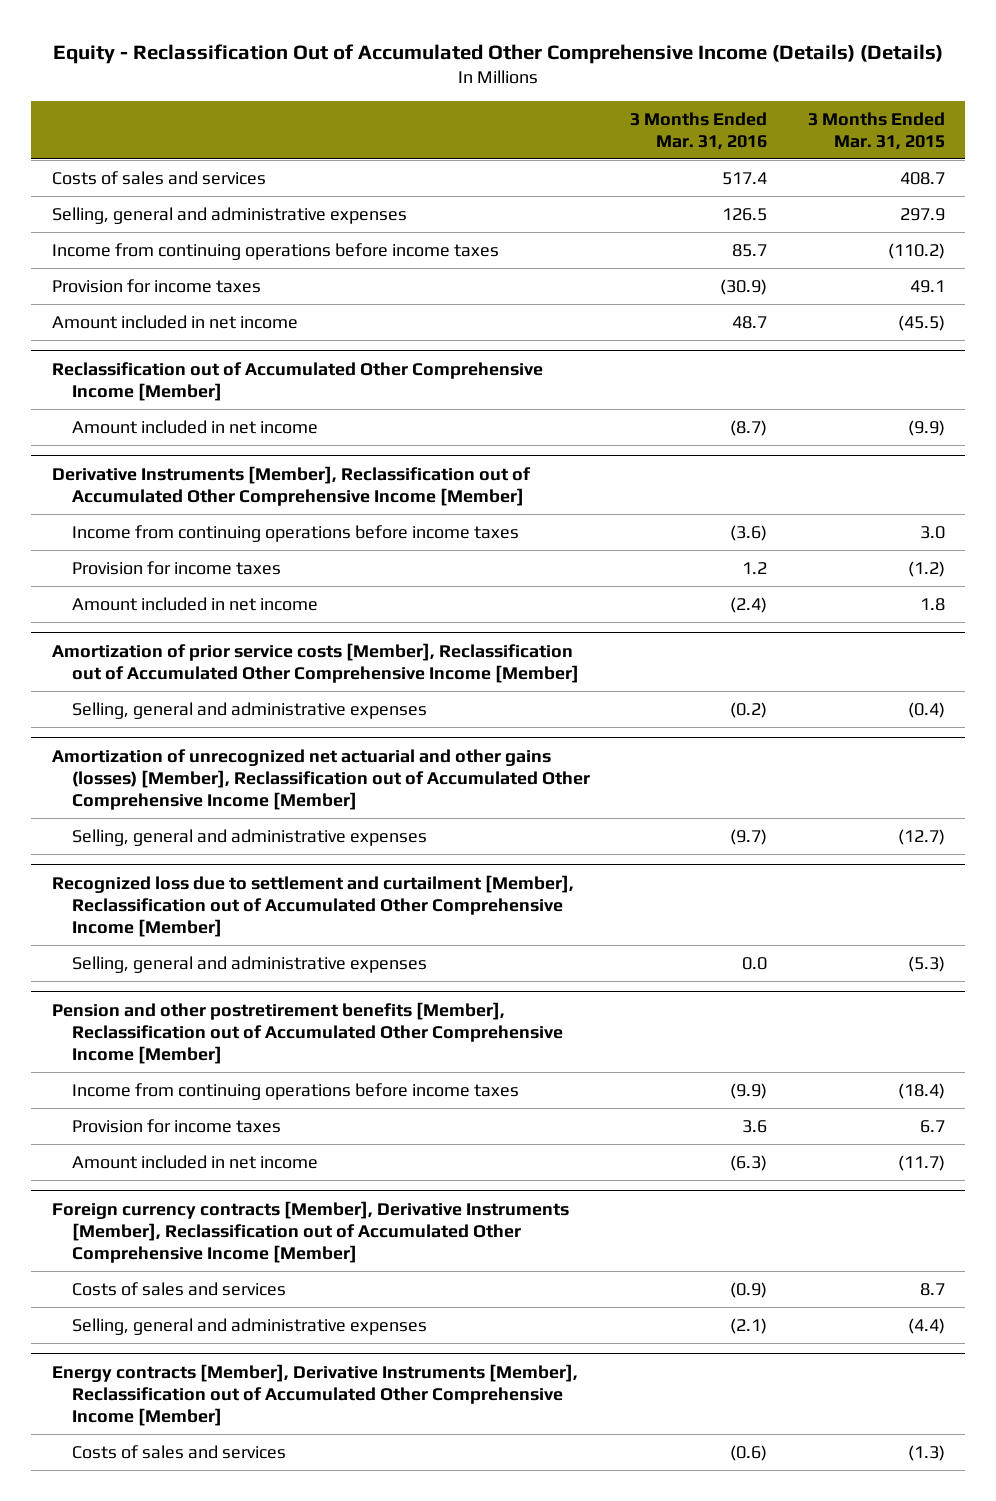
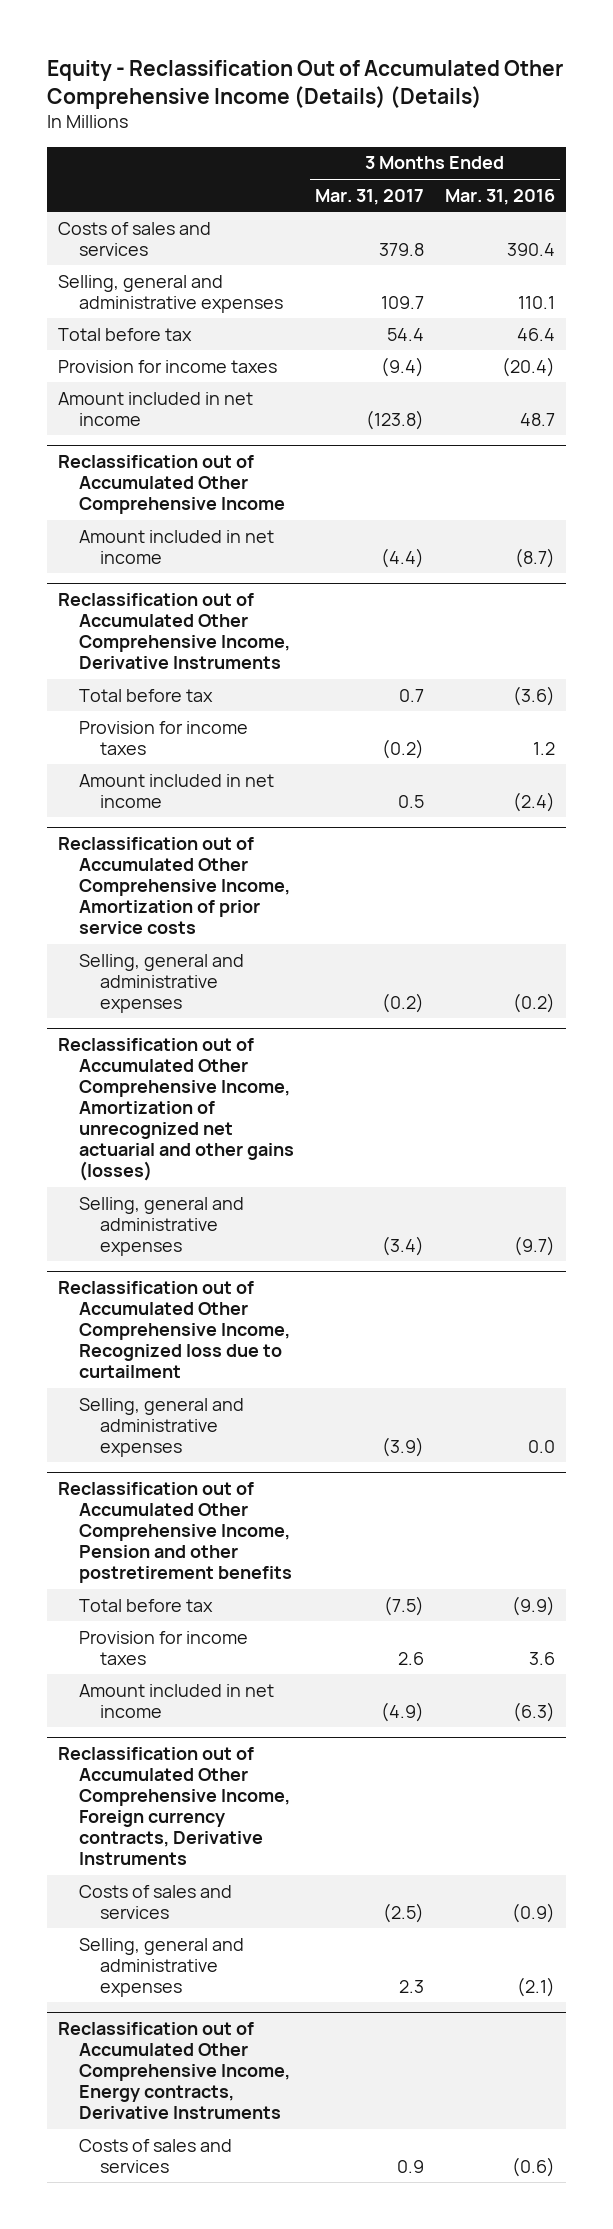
[807,111,945,150] 3 Months Ended Mar. 31, 2015 -> none
none -> [315,188,425,205] Mar. 31, 2017
[51,242,499,260] Income from continuing operations before income taxes -> none
[722,171,768,185] 517.4 -> [507,242,556,256] 390.4
[722,207,768,221] 126.5 -> [518,295,556,309] 110.1
none -> [57,327,192,341] Total before tax
[720,278,768,295] (30.9) -> [502,356,556,377] (20.4)
[51,361,543,401] Reclassification out of Accumulated Other Comprehensive Income [Member] -> [57,455,286,515] Reclassification out of Accumulated Other Comprehensive Income
[72,524,520,542] Income from continuing operations before income taxes -> none
[51,465,531,506] Derivative Instruments [Member], Reclassification out of Accumulated Other Comprehensive Income [Member] -> [57,593,291,670] Reclassification out of Accumulated Other Comprehensive Income, Derivative Instruments
none -> [79,688,214,702] Total before tax
[51,642,580,683] Amortization of prior service costs [Member], Reclassification out of Accumulated Other Comprehensive Income [Member] -> [57,837,291,935] Reclassification out of Accumulated Other Comprehensive Income, Amortization of prior service costs
[51,748,591,810] Amortization of unrecognized net actuarial and other gains (losses) [Member], Reclassification out of Accumulated Other Comprehensive Income [Member] -> [57,1038,295,1182] Reclassification out of Accumulated Other Comprehensive Income, Amortization of unrecognized net actuarial and other gains (losses)
[51,874,574,937] Recognized loss due to settlement and curtailment [Member], Reclassification out of Accumulated Other Comprehensive Income [Member] -> [57,1281,291,1379] Reclassification out of Accumulated Other Comprehensive Income, Recognized loss due to curtailment
[72,1082,520,1100] Income from continuing operations before income taxes -> none
[51,1001,564,1064] Pension and other postretirement benefits [Member], Reclassification out of Accumulated Other Comprehensive Income [Member] -> [57,1482,293,1584] Reclassification out of Accumulated Other Comprehensive Income, Pension and other postretirement benefits
none -> [79,1598,214,1612] Total before tax
[51,1200,569,1263] Foreign currency contracts [Member], Derivative Instruments [Member], Reclassification out of Accumulated Other Comprehensive Income [Member] -> [57,1747,291,1866] Reclassification out of Accumulated Other Comprehensive Income, Foreign currency contracts, Derivative Instruments
[51,1363,578,1426] Energy contracts [Member], Derivative Instruments [Member], Reclassification out of Accumulated Other Comprehensive Income [Member] -> [57,2022,291,2120] Reclassification out of Accumulated Other Comprehensive Income, Energy contracts, Derivative Instruments

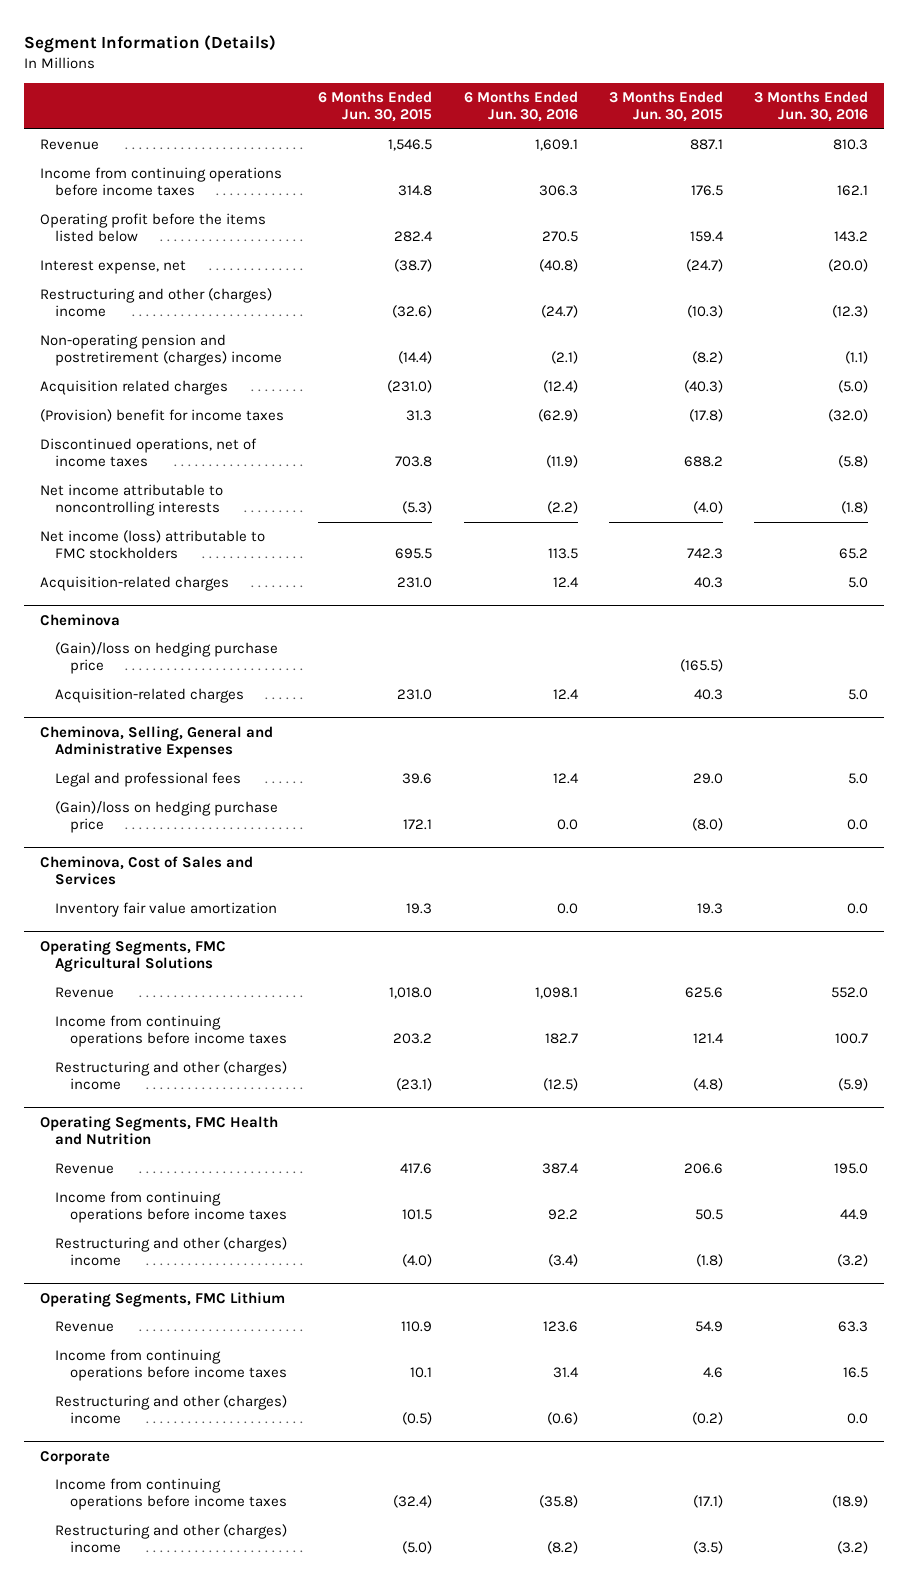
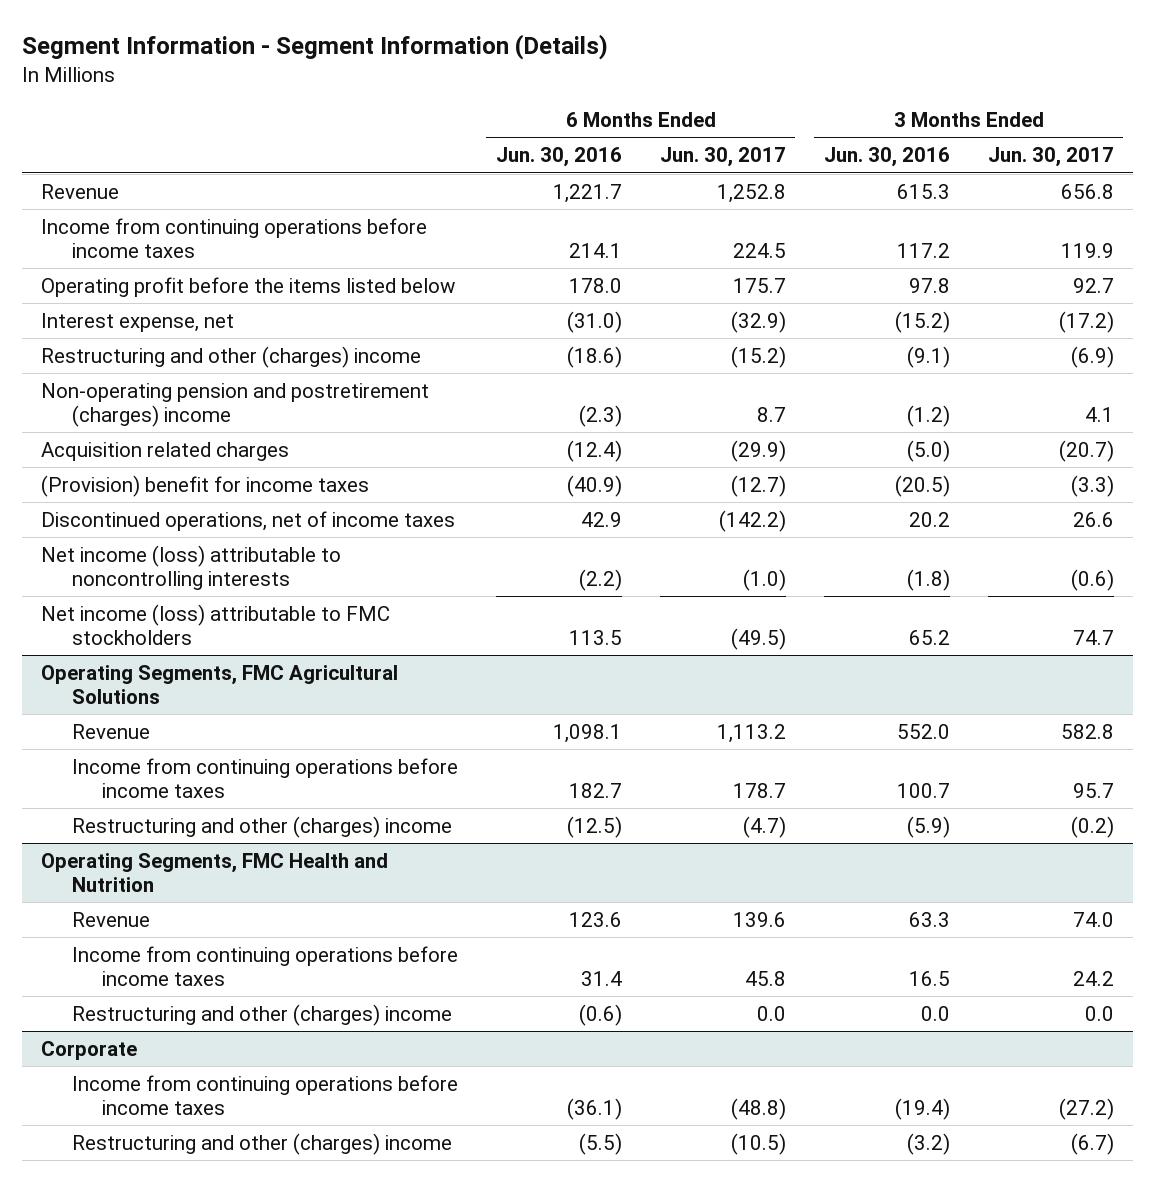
[24,34,277,53] Segment Information (Details) -> [21,33,608,60] Segment Information - Segment Information (Details)
[318,90,433,123] 6 Months Ended Jun. 30, 2015 -> none
[608,90,723,123] 3 Months Ended Jun. 30, 2015 -> none
none -> [659,147,786,168] Jun. 30, 2017
none -> [987,147,1114,168] Jun. 30, 2017
[534,139,578,152] 1,609.1 -> [552,183,622,203] 1,221.7
[833,139,869,151] 810.3 -> [896,183,950,199] 615.3
[538,185,578,197] 306.3 -> [568,243,622,259] 214.1
[837,185,869,197] 162.1 -> [896,243,950,259] 117.2
[541,231,578,243] 270.5 -> [568,277,622,293] 178.0
[834,231,869,243] 143.2 -> [908,277,950,293] 97.8
[538,259,578,273] (40.8) -> [566,310,622,333] (31.0)
[828,259,869,273] (20.0) -> [894,310,950,333] (15.2)
[540,305,578,319] (24.7) -> [566,345,622,368] (18.6)
[832,305,869,319] (12.3) -> [906,345,950,368] (9.1)
[550,351,578,365] (2.1) -> [578,405,622,428] (2.3)
[845,351,869,365] (1.1) -> [906,405,950,428] (1.2)
[537,409,578,423] (62.9) -> [566,474,622,497] (40.9)
[828,409,869,423] (32.0) -> [894,474,950,497] (20.5)
[545,455,578,469] (11.9) -> [580,511,622,527] 42.9
[838,455,869,469] (5.8) -> [908,511,950,527] 20.2
[39,484,223,517] Net income attributable to noncontrolling interests -> [40,544,341,591] Net income (loss) attributable to noncontrolling interests
[39,576,229,592] Acquisition-related charges -> none
[39,613,120,626] Cheminova -> none
[55,642,279,675] (Gain)/loss on hedging purchase price -> none
[55,688,245,704] Acquisition-related charges -> none
[39,725,273,758] Cheminova, Selling, General and Administrative Expenses -> none
[55,772,242,788] Legal and professional fees -> none
[55,801,279,834] (Gain)/loss on hedging purchase price -> none
[39,855,253,885] Cheminova, Cost of Sales and Services -> none
[55,902,278,918] Inventory fair value amortization -> none
[55,1163,115,1175] Revenue -> none
[55,1191,288,1224] Income from continuing operations before income taxes -> none
[55,1237,288,1267] Restructuring and other (charges) income -> none
[39,1291,285,1307] Operating Segments, FMC Lithium -> none
[538,1495,578,1509] (35.8) -> [566,1098,622,1121] (36.1)
[832,1495,869,1509] (18.9) -> [894,1098,950,1121] (19.4)
[546,1541,578,1555] (8.2) -> [578,1132,622,1155] (5.5)

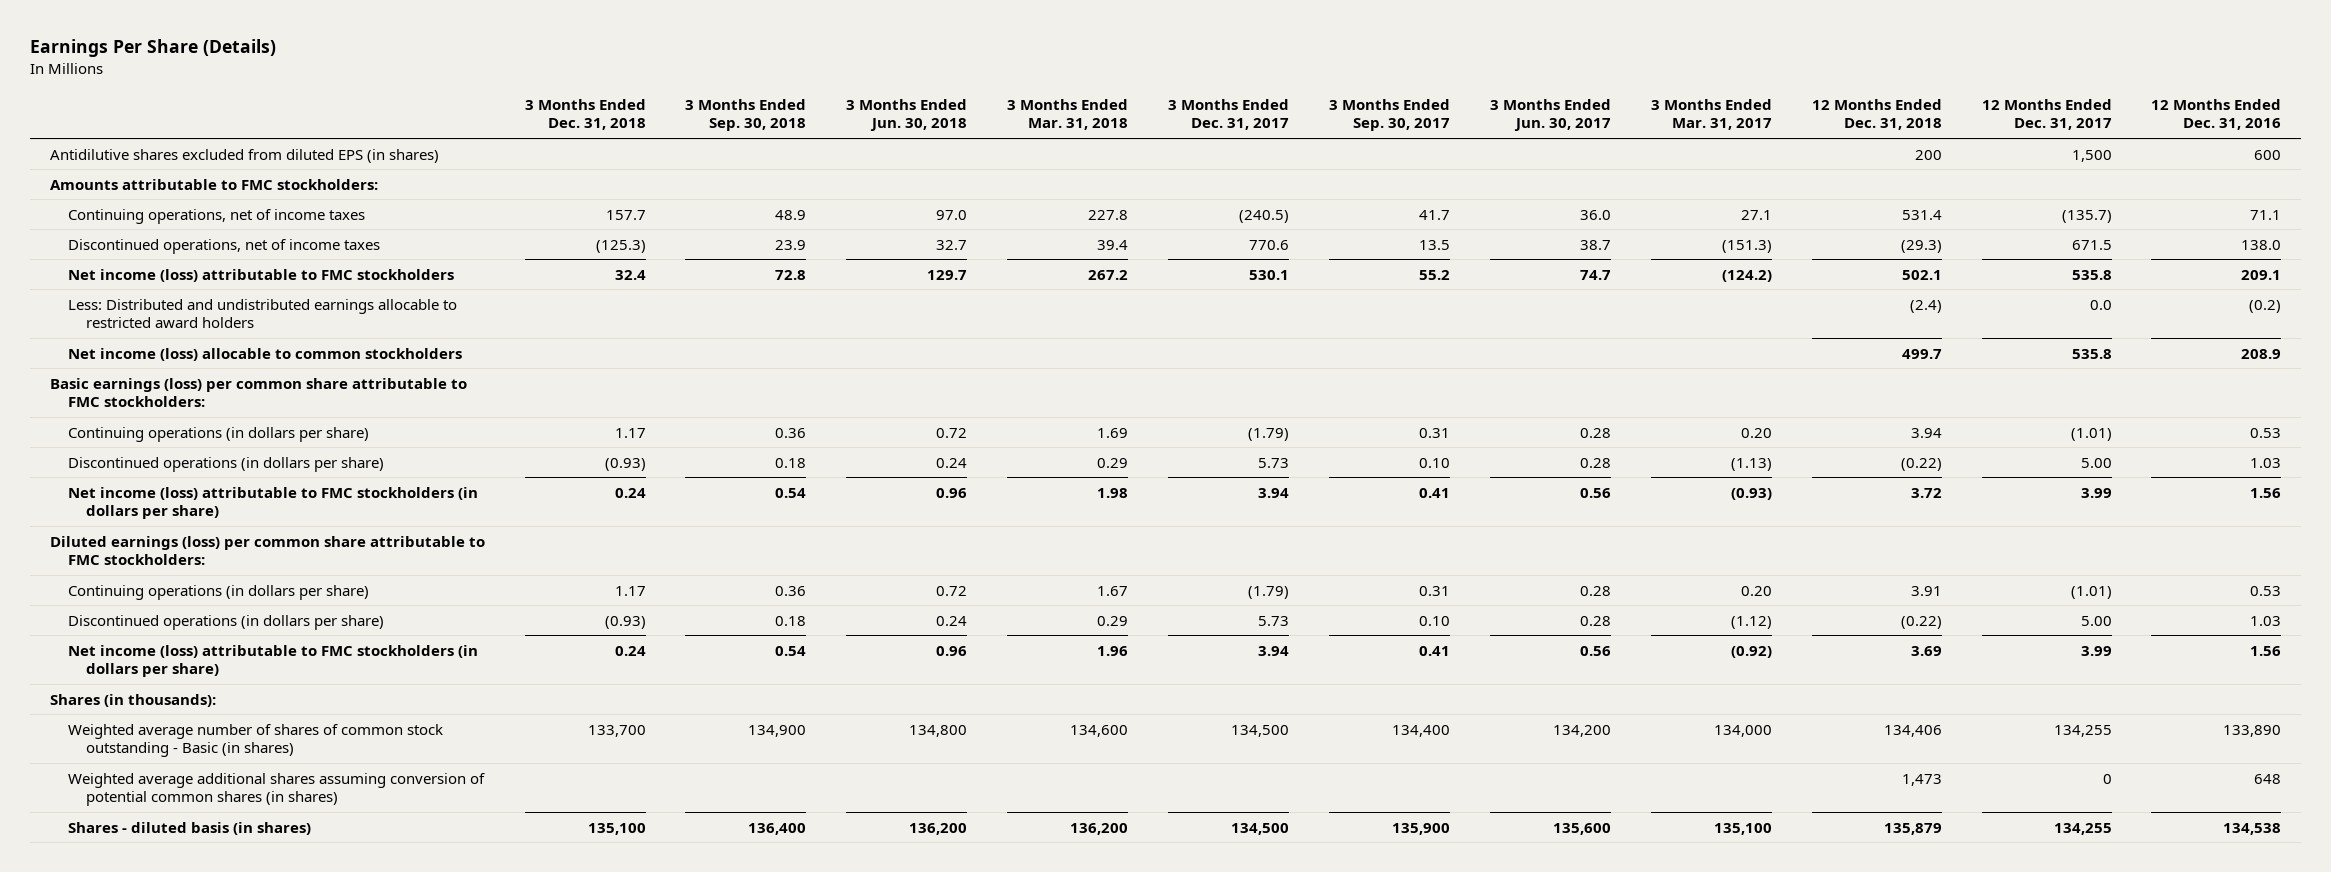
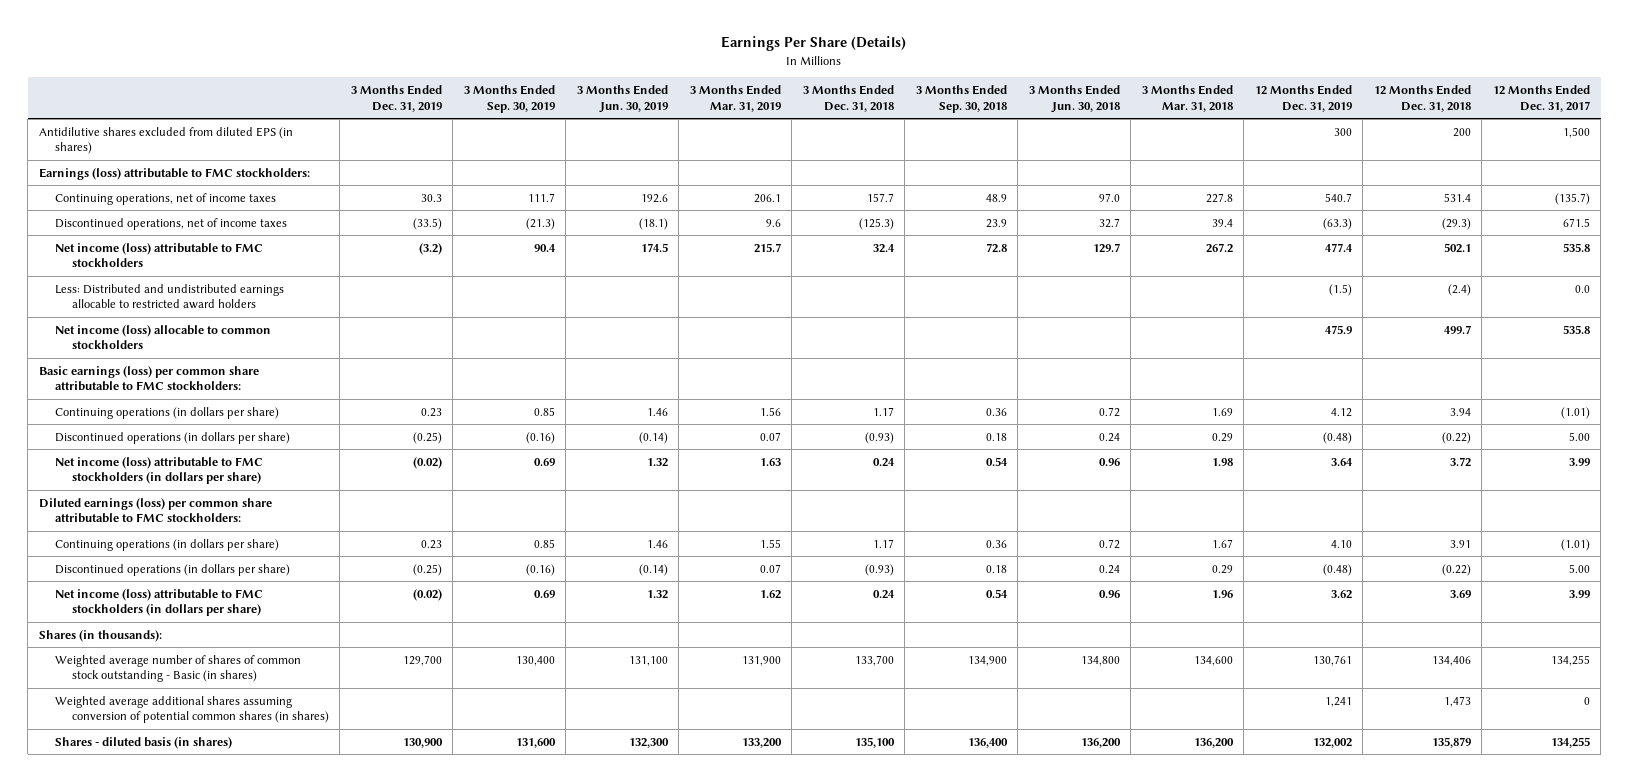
[1168,98,1290,131] 3 Months Ended Dec. 31, 2017 -> none
[1329,98,1451,132] 3 Months Ended Sep. 30, 2017 -> none
[1489,98,1611,132] 3 Months Ended Jun. 30, 2017 -> none
[1650,98,1772,131] 3 Months Ended Mar. 31, 2017 -> none
[2151,98,2282,131] 12 Months Ended Dec. 31, 2016 -> none
none -> [350,85,442,112] 3 Months Ended Dec. 31, 2019
none -> [463,85,555,113] 3 Months Ended Sep. 30, 2019
none -> [576,85,668,113] 3 Months Ended Jun. 30, 2019
none -> [689,85,781,112] 3 Months Ended Mar. 31, 2019
none -> [1254,85,1352,112] 12 Months Ended Dec. 31, 2019
[49,178,378,190] Amounts attributable to FMC stockholders: -> [38,167,310,180] Earnings (loss) attributable to FMC stockholders:

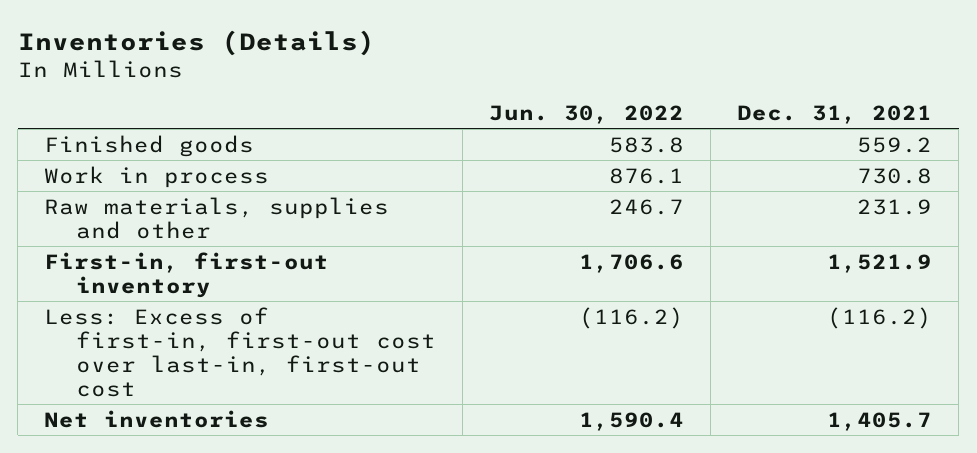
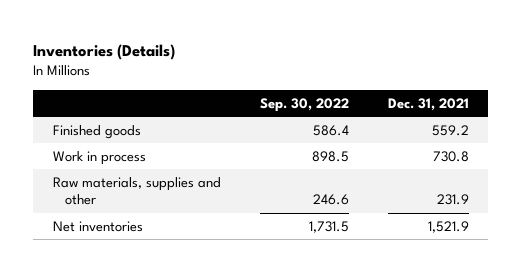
[488,104,684,124] Jun. 30, 2022 -> none
none -> [259,97,349,112] Sep. 30, 2022
[44,306,436,398] Less: Excess of first-in, first-out cost over last-in, first-out cost -> none
[44,409,270,428] Net inventories -> none
[44,251,330,298] First-in, first-out inventory -> [52,220,143,232] Net inventories

